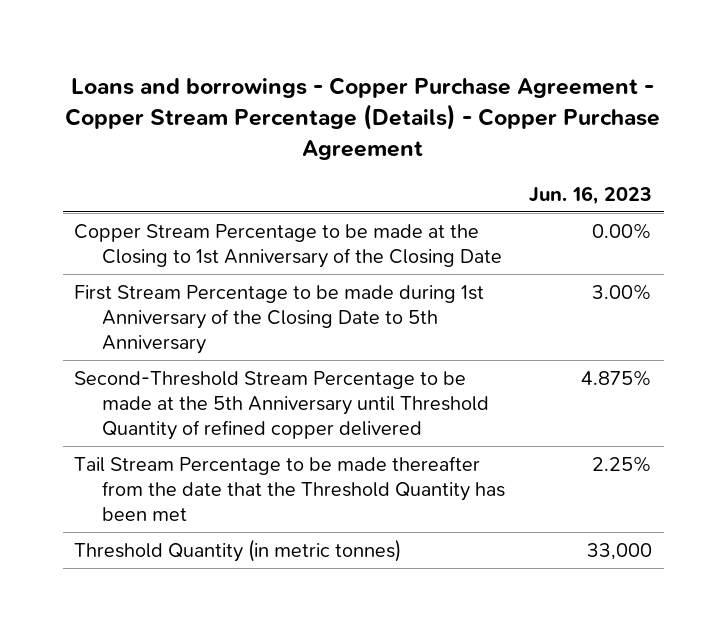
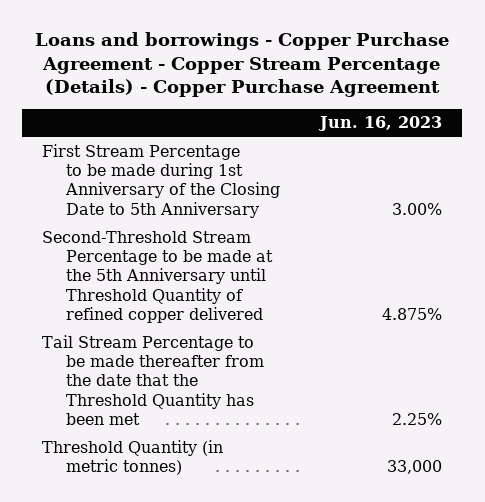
[74,223,502,268] Copper Stream Percentage to be made at the Closing to 1st Anniversary of the Closing Date -> none

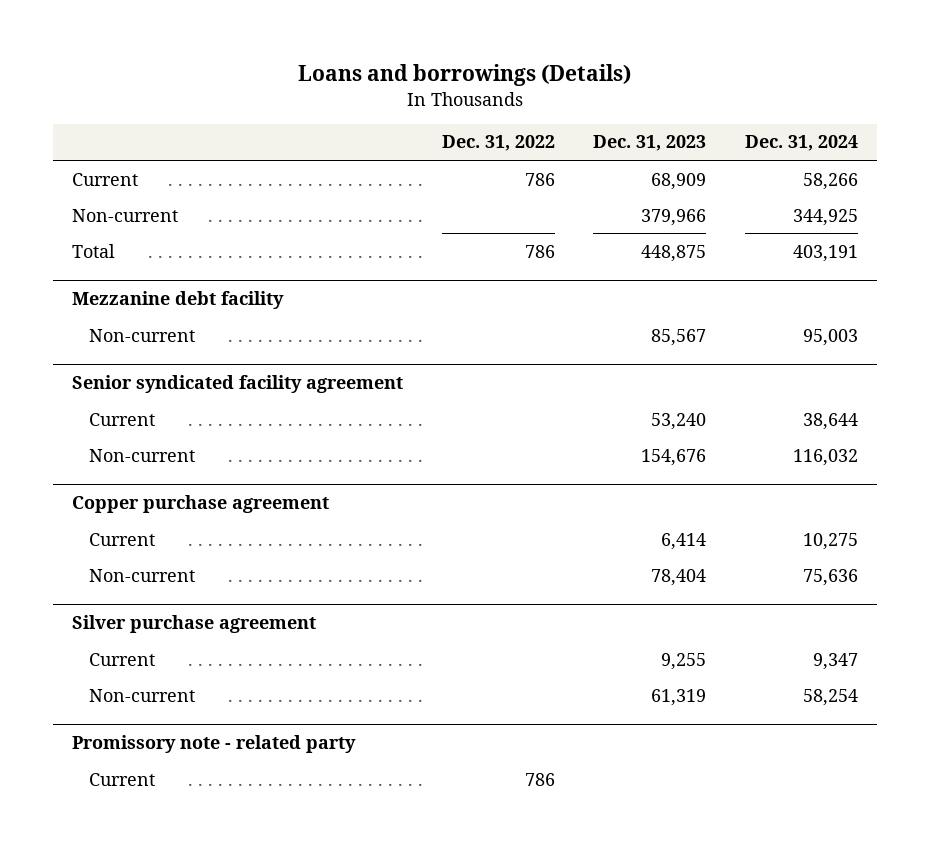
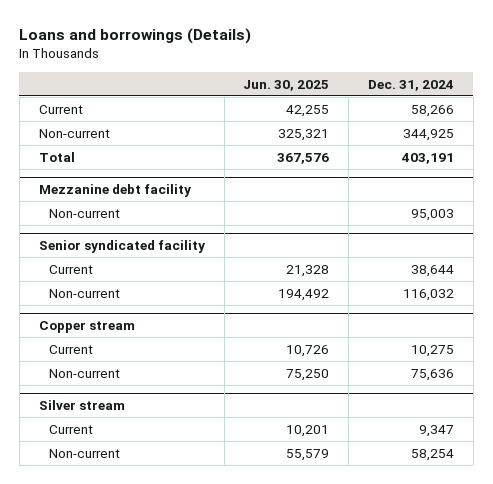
[441,135,555,152] Dec. 31, 2022 -> none
[593,135,707,152] Dec. 31, 2023 -> none
none -> [243,79,330,91] Jun. 30, 2025
[72,375,404,394] Senior syndicated facility agreement -> [38,239,205,253] Senior syndicated facility
[72,495,330,514] Copper purchase agreement -> none
none -> [38,320,135,333] Copper stream
[72,615,317,634] Silver purchase agreement -> none
none -> [38,399,125,410] Silver stream
[72,735,357,754] Promissory note - related party -> none
[88,772,155,786] Current -> none

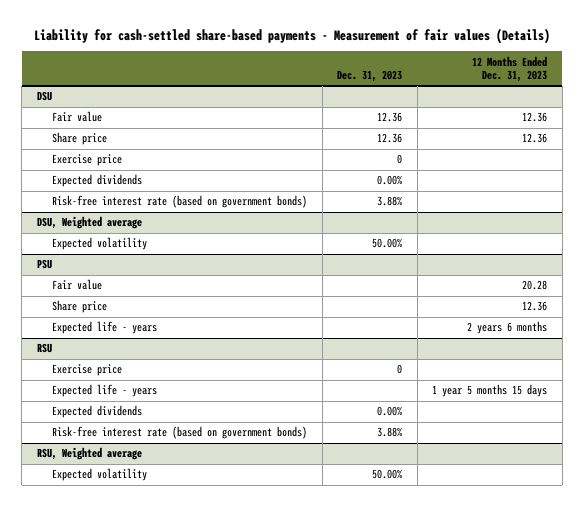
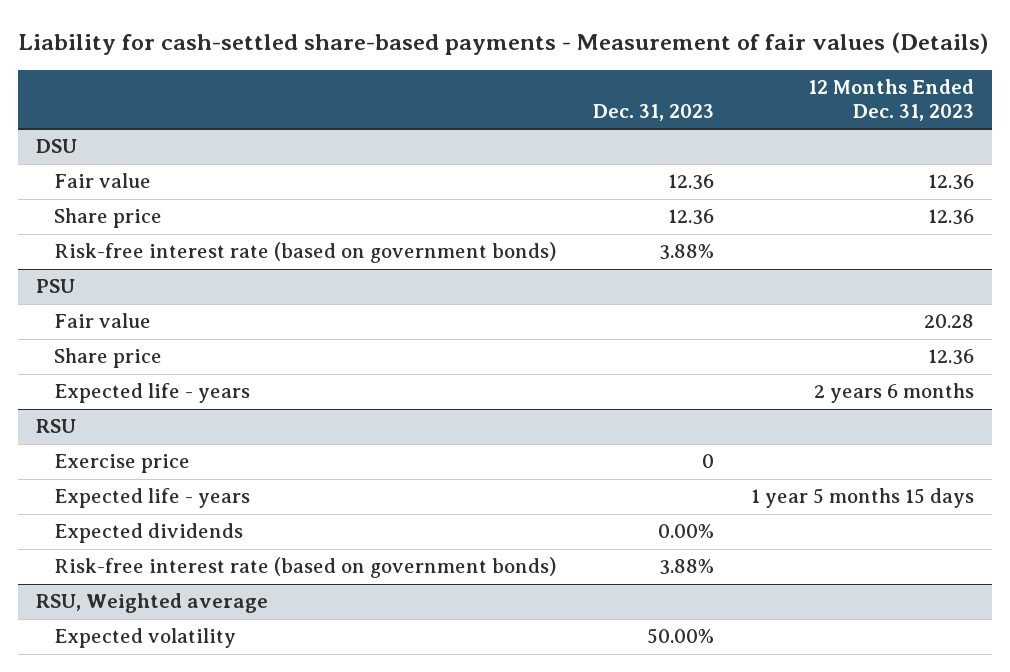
[52,154,123,167] Exercise price -> none
[52,174,143,188] Expected dividends -> none
[36,216,142,230] DSU, Weighted average -> none
[52,237,148,251] Expected volatility -> none

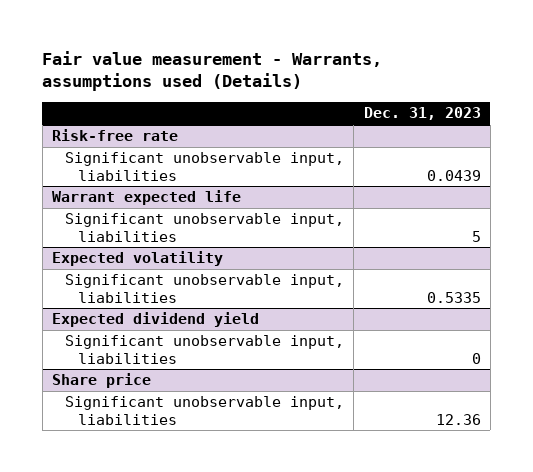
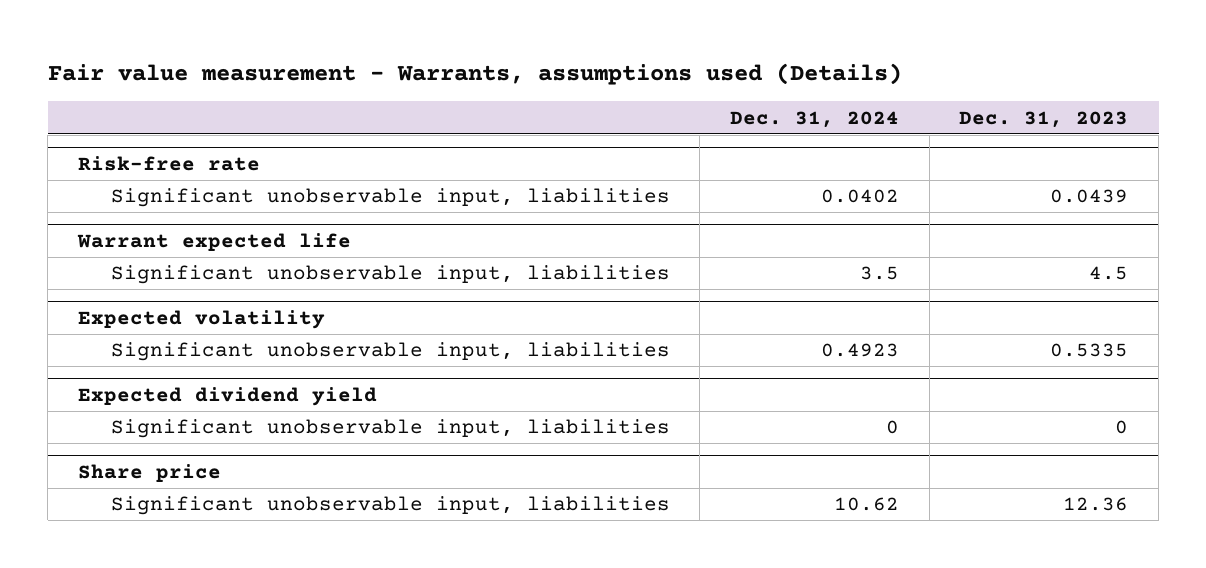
none -> [730,110,900,128] Dec. 31, 2024
[471,230,481,242] 5 -> [1089,266,1129,281] 4.5

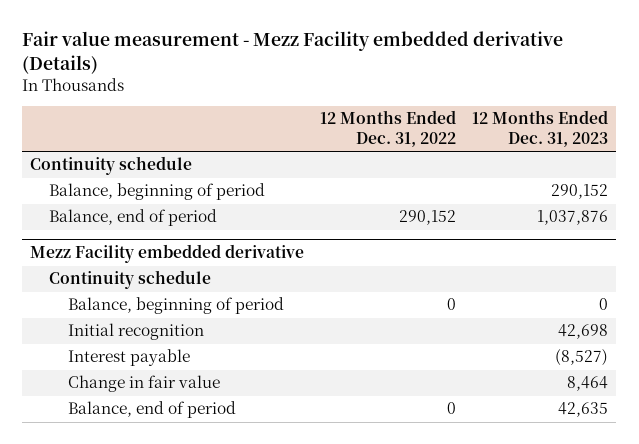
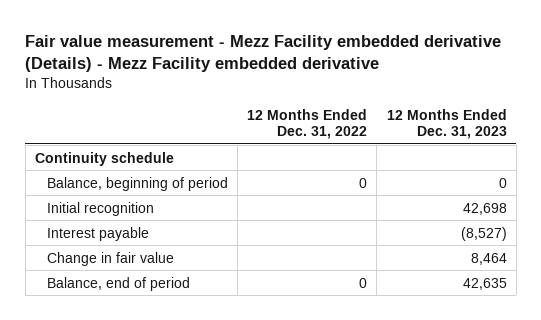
[22,31,564,74] Fair value measurement - Mezz Facility embedded derivative (Details) -> [25,35,502,72] Fair value measurement - Mezz Facility embedded derivative (Details) - Mezz Facility embedded derivative
[49,183,266,201] Balance, beginning of period -> none
[49,209,218,227] Balance, end of period -> none
[30,244,305,264] Mezz Facility embedded derivative -> none
[49,270,212,290] Continuity schedule -> none

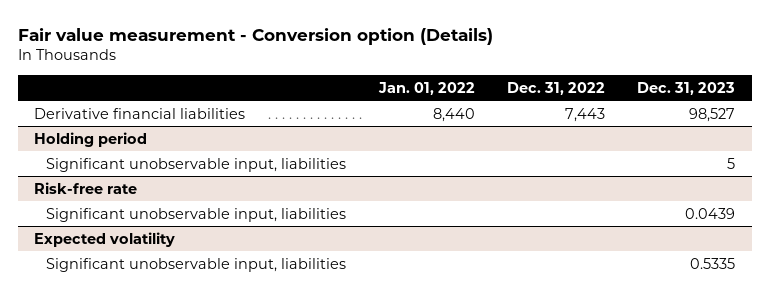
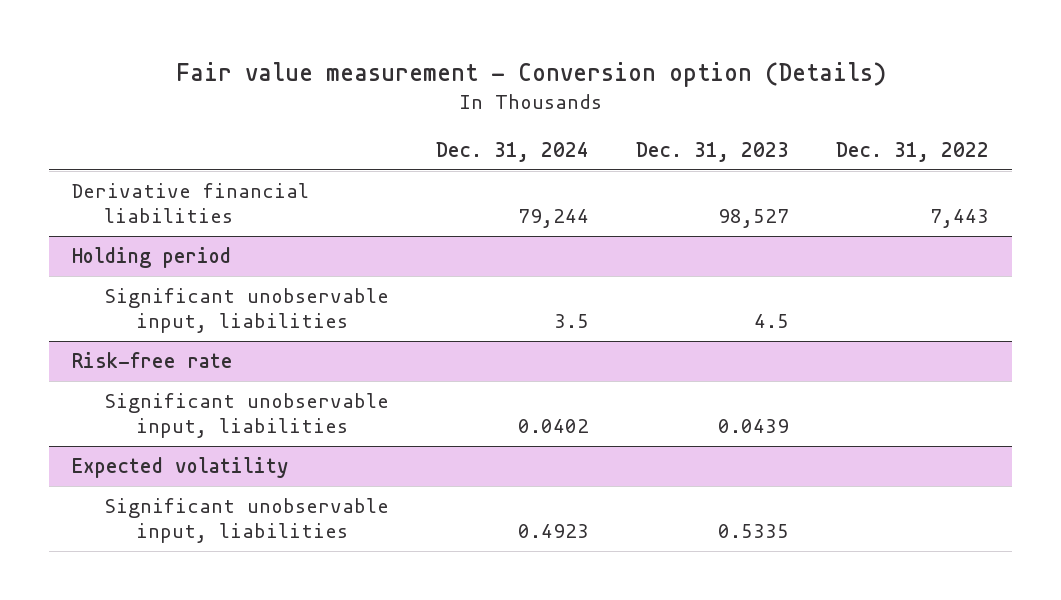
[377,81,475,95] Jan. 01, 2022 -> none
none -> [435,142,589,163] Dec. 31, 2024
[727,157,736,169] 5 -> [753,314,789,329] 4.5

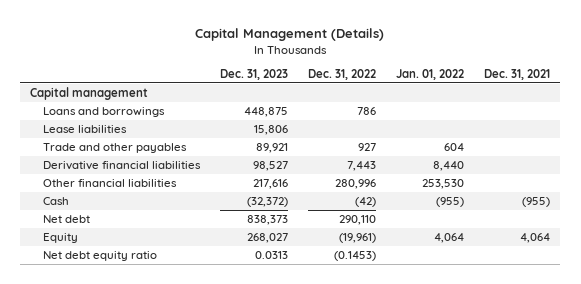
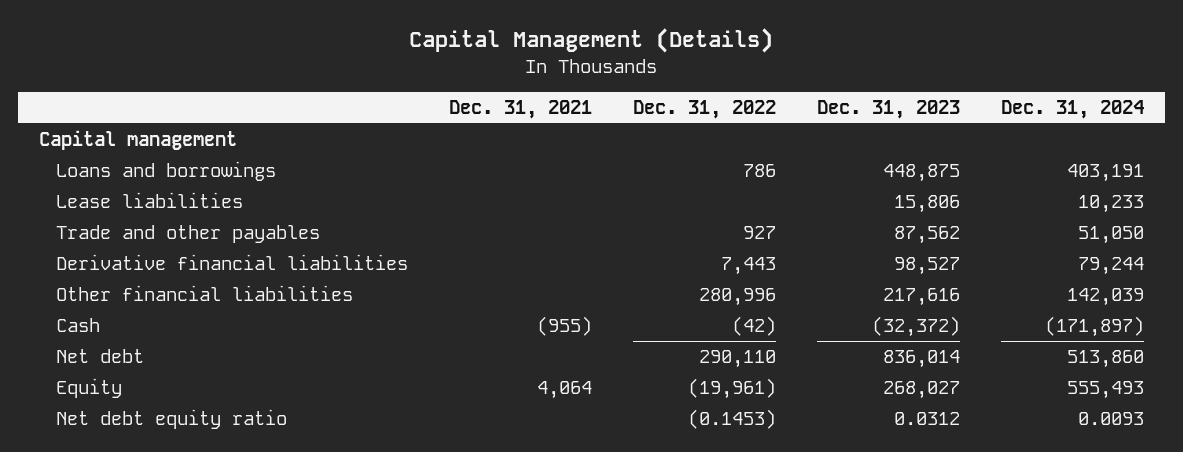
[395,69,464,81] Jan. 01, 2022 -> none
none -> [1001,99,1145,119] Dec. 31, 2024
[255,142,288,153] 89,921 -> [894,226,961,245] 87,562
[246,214,288,225] 838,373 -> [883,350,961,369] 836,014
[254,250,288,259] 0.0313 -> [894,412,961,426] 0.0312

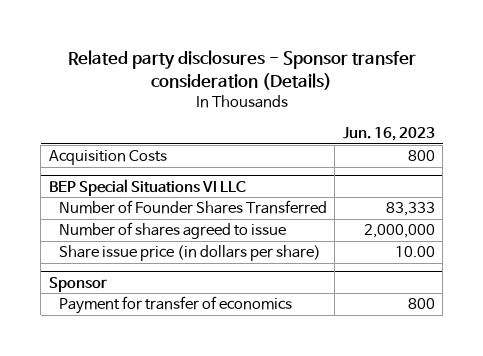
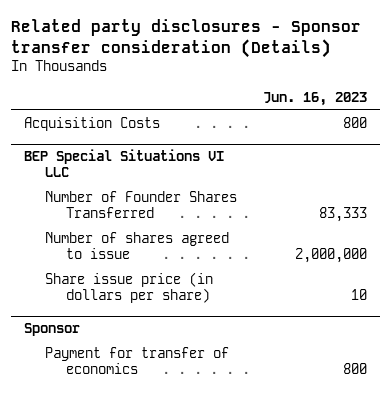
[394,246,435,258] 10.00 -> [351,289,368,301] 10

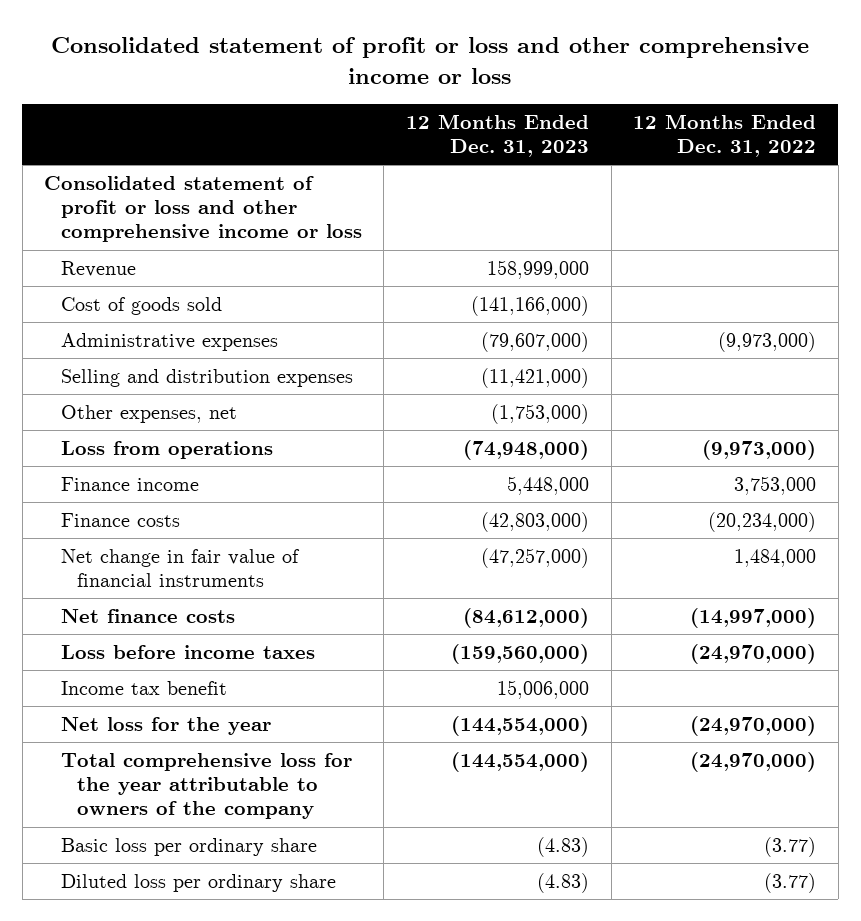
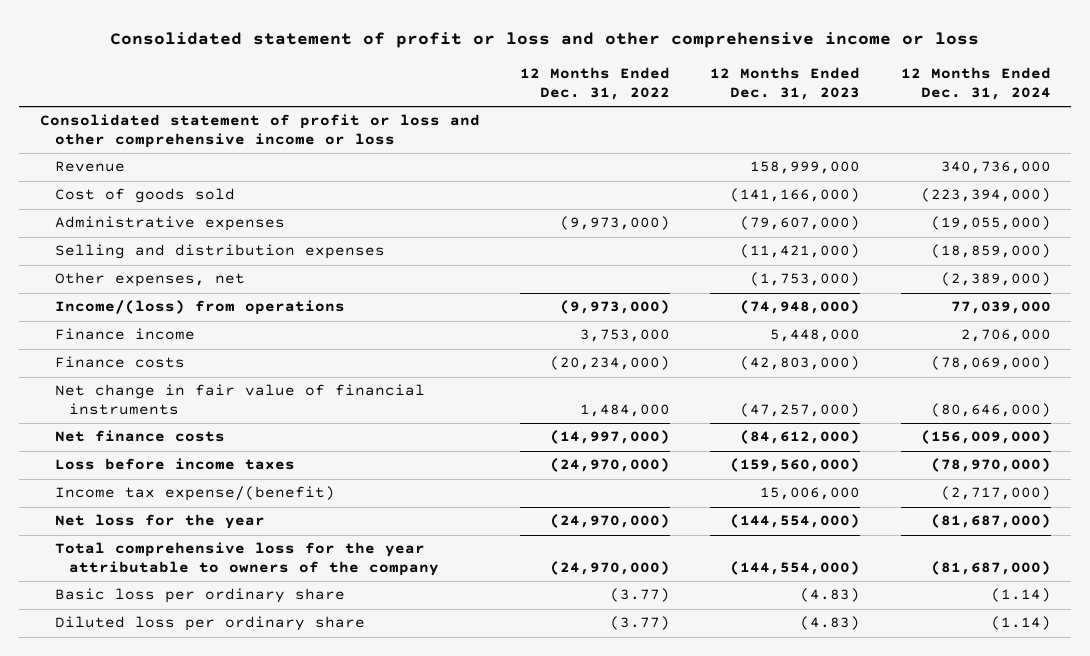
none -> [900,67,1051,100] 12 Months Ended Dec. 31, 2024
[60,440,273,459] Loss from operations -> [54,300,345,316] Income/(loss) from operations
[60,680,227,695] Income tax benefit -> [54,486,335,502] Income tax expense/(benefit)

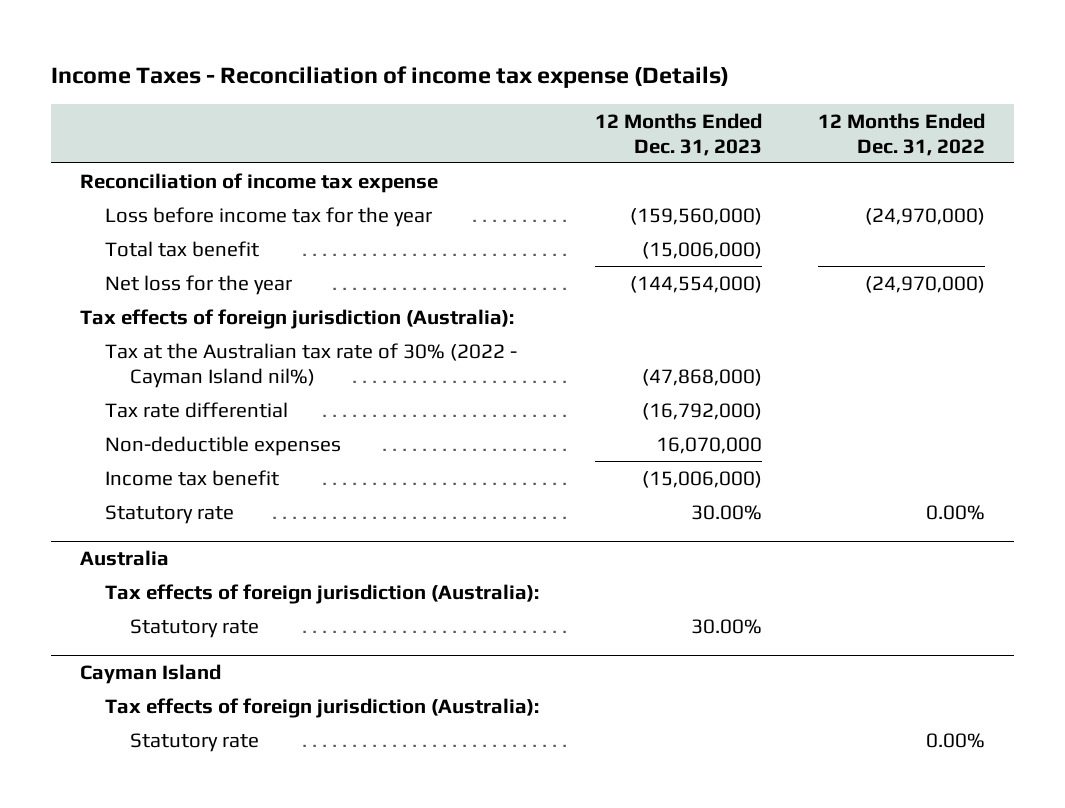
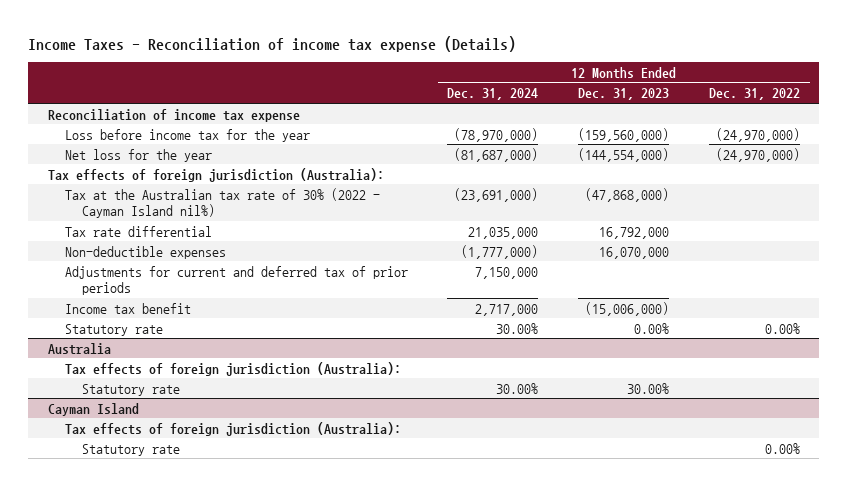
none -> [447,88,539,101] Dec. 31, 2024
[104,240,259,257] Total tax benefit -> none
[642,402,763,420] (16,792,000) -> [599,226,670,239] 16,792,000
none -> [64,265,408,296] Adjustments for current and deferred tax of prior periods
[691,504,763,520] 30.00% -> [634,322,670,334] 0.00%

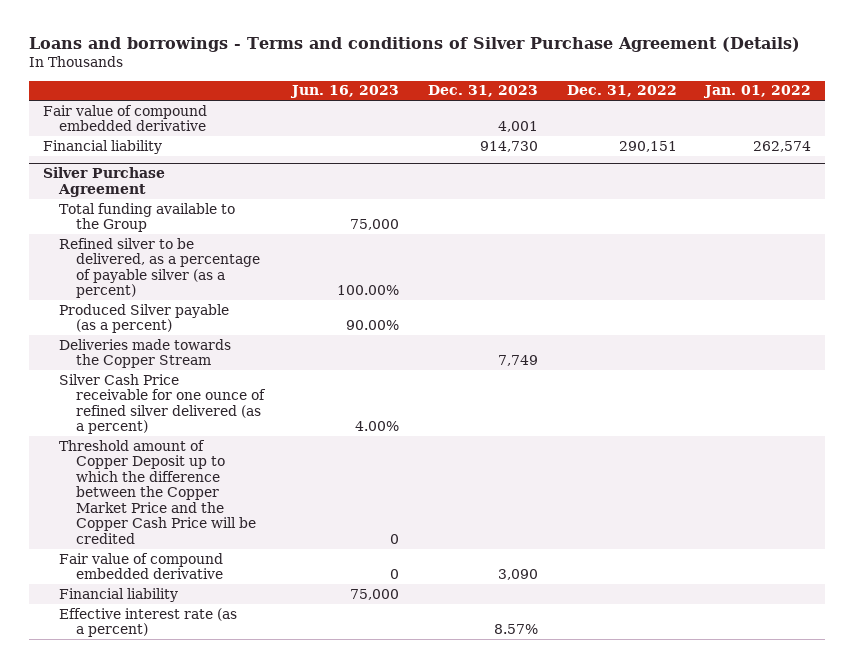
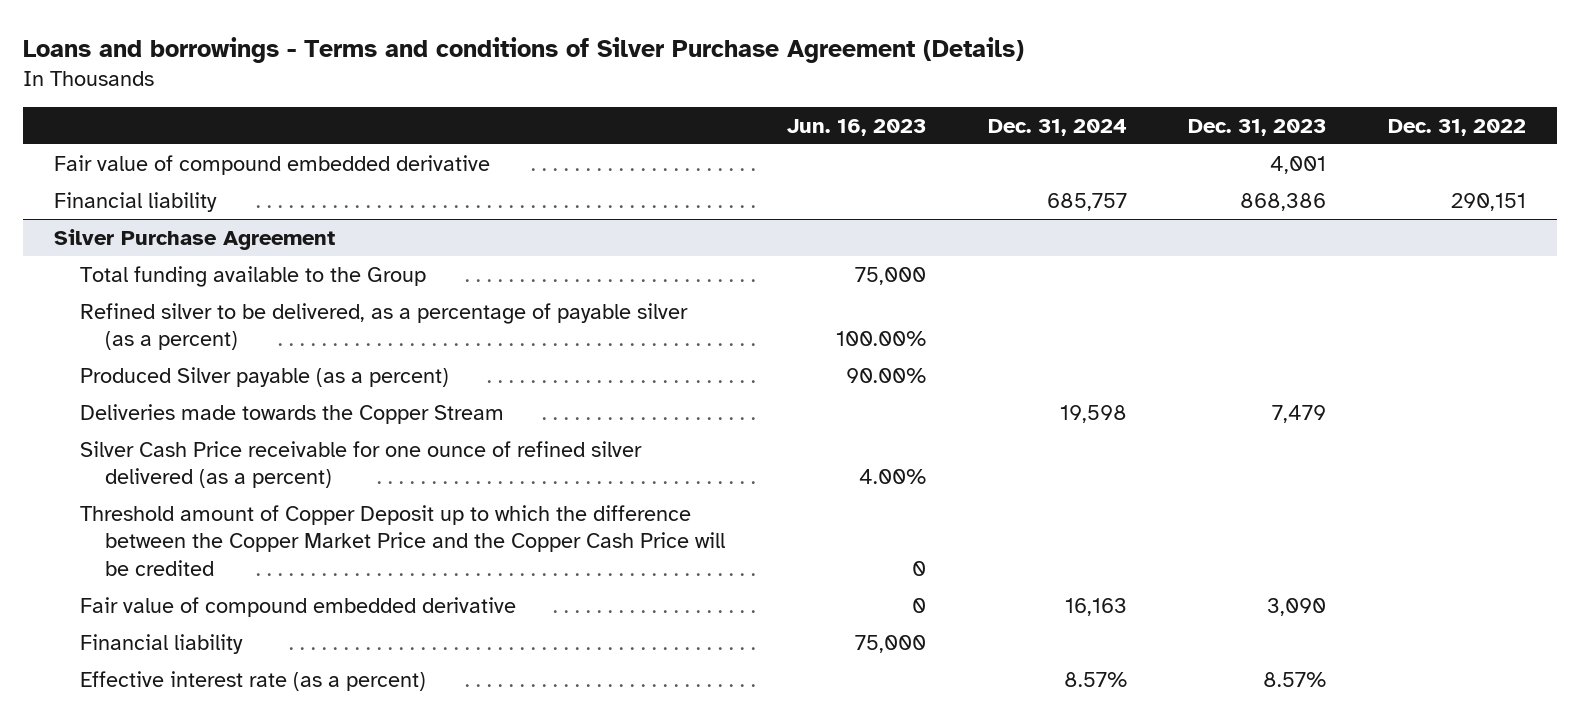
[703,85,812,99] Jan. 01, 2022 -> none
none -> [987,118,1127,136] Dec. 31, 2024
[479,140,538,152] 914,730 -> [1240,192,1327,211] 868,386
[497,355,538,367] 7,749 -> [1272,404,1327,423] 7,479

